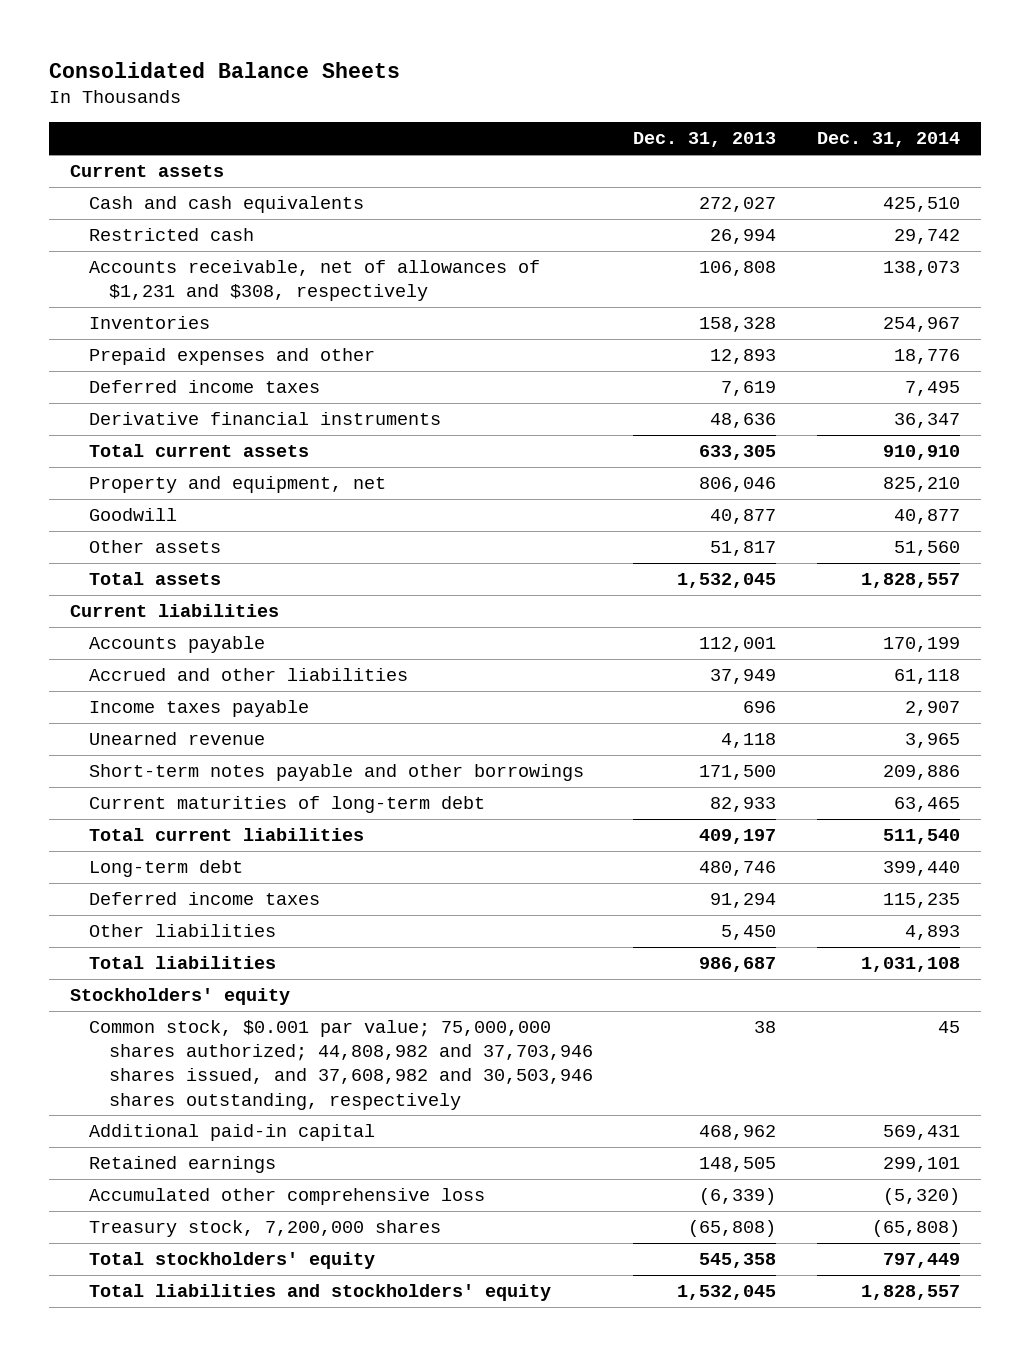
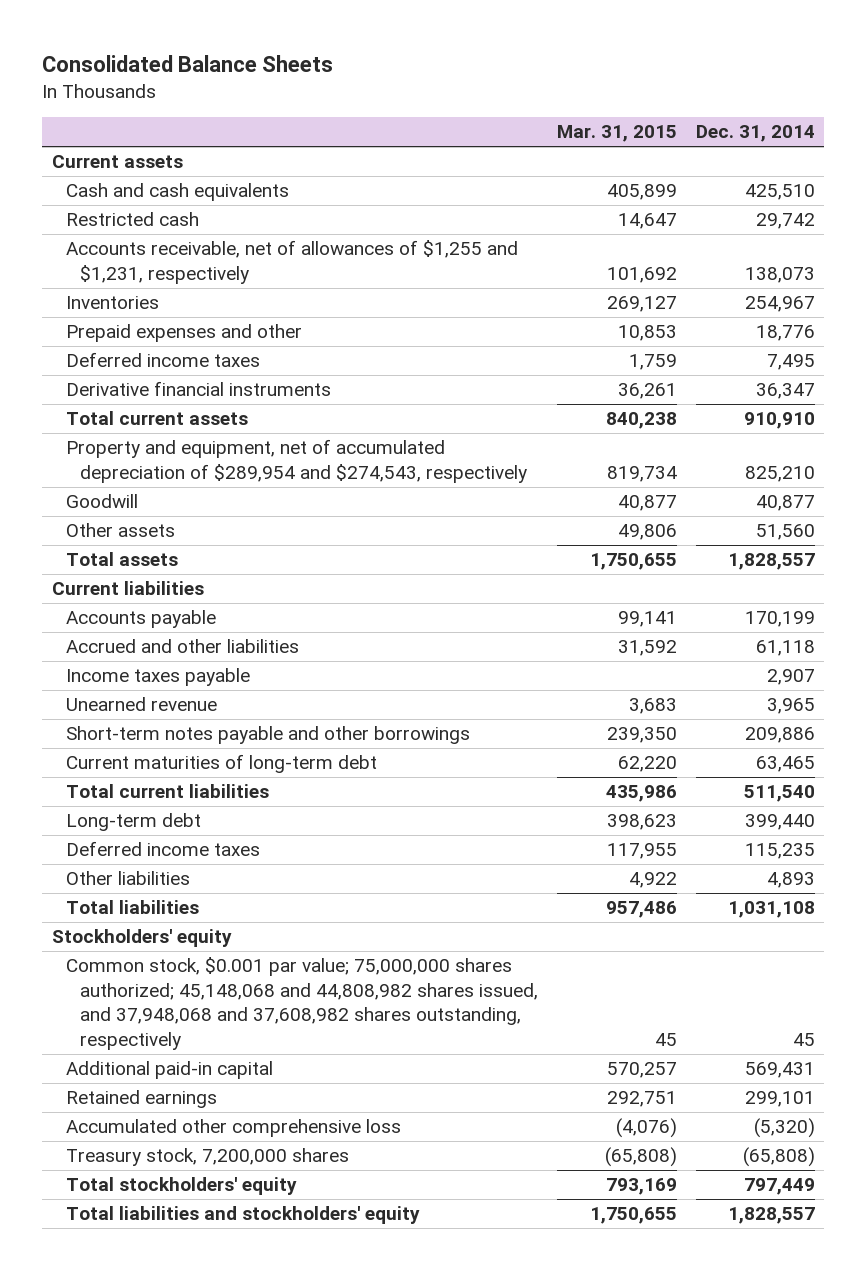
[633,132,777,148] Dec. 31, 2013 -> none
none -> [556,125,677,143] Mar. 31, 2015
[89,260,541,302] Accounts receivable, net of allowances of $1,231 and $308, respectively -> [65,240,518,284] Accounts receivable, net of allowances of $1,255 and $1,231, respectively
[89,476,387,494] Property and equipment, net -> [65,439,527,483] Property and equipment, net of accumulated depreciation of $289,954 and $274,543, respectively
[89,1020,593,1110] Common stock, $0.001 par value; 75,000,000 shares authorized; 44,808,982 and 37,703,946 shares issued, and 37,608,982 and 30,503,946 shares outstanding, respectively -> [65,957,538,1050] Common stock, $0.001 par value; 75,000,000 shares authorized; 45,148,068 and 44,808,982 shares issued, and 37,948,068 and 37,608,982 shares outstanding, respectively

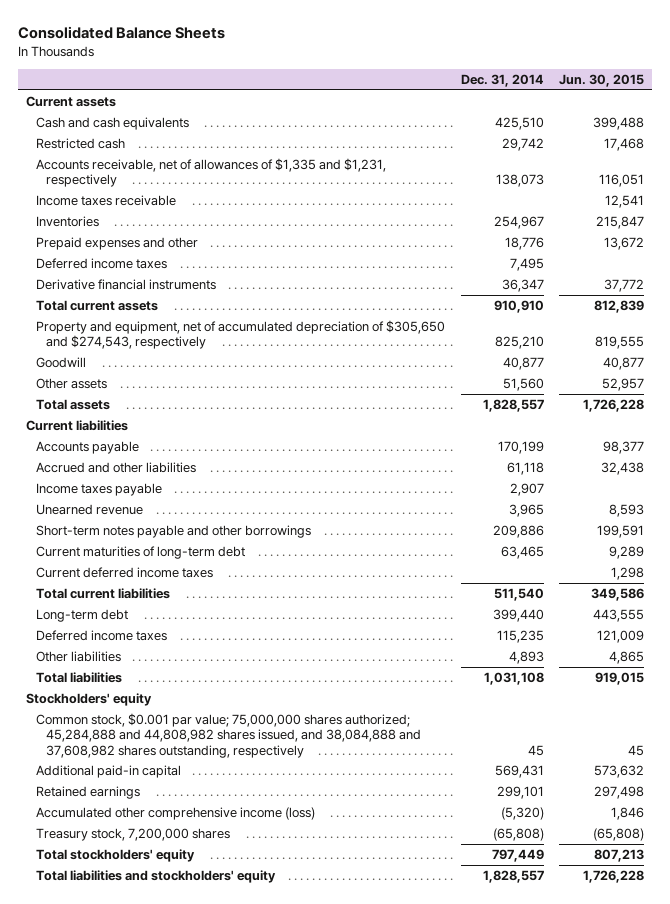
[556,125,677,143] Mar. 31, 2015 -> none
none -> [559,74,645,88] Jun. 30, 2015
[65,240,518,284] Accounts receivable, net of allowances of $1,255 and $1,231, respectively -> [35,158,386,188] Accounts receivable, net of allowances of $1,335 and $1,231, respectively
none -> [35,195,176,207] Income taxes receivable
[65,439,527,483] Property and equipment, net of accumulated depreciation of $289,954 and $274,543, respectively -> [35,320,445,350] Property and equipment, net of accumulated depreciation of $305,650 and $274,543, respectively
none -> [35,567,213,579] Current deferred income taxes
[65,957,538,1050] Common stock, $0.001 par value; 75,000,000 shares authorized; 45,148,068 and 44,808,982 shares issued, and 37,948,068 and 37,608,982 shares outstanding, respectively -> [35,713,421,758] Common stock, $0.001 par value; 75,000,000 shares authorized; 45,284,888 and 44,808,982 shares issued, and 38,084,888 and 37,608,982 shares outstanding, respectively
[65,1119,401,1138] Accumulated other comprehensive loss -> [35,807,315,821] Accumulated other comprehensive income (loss)

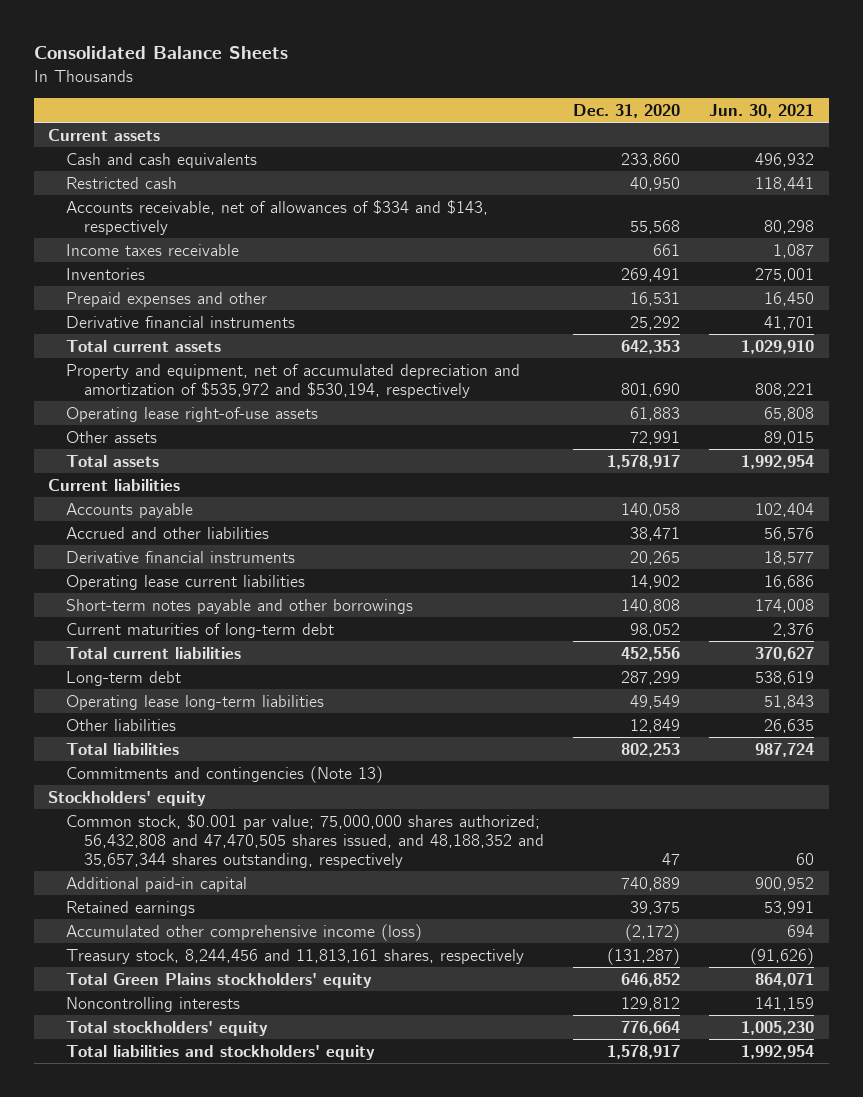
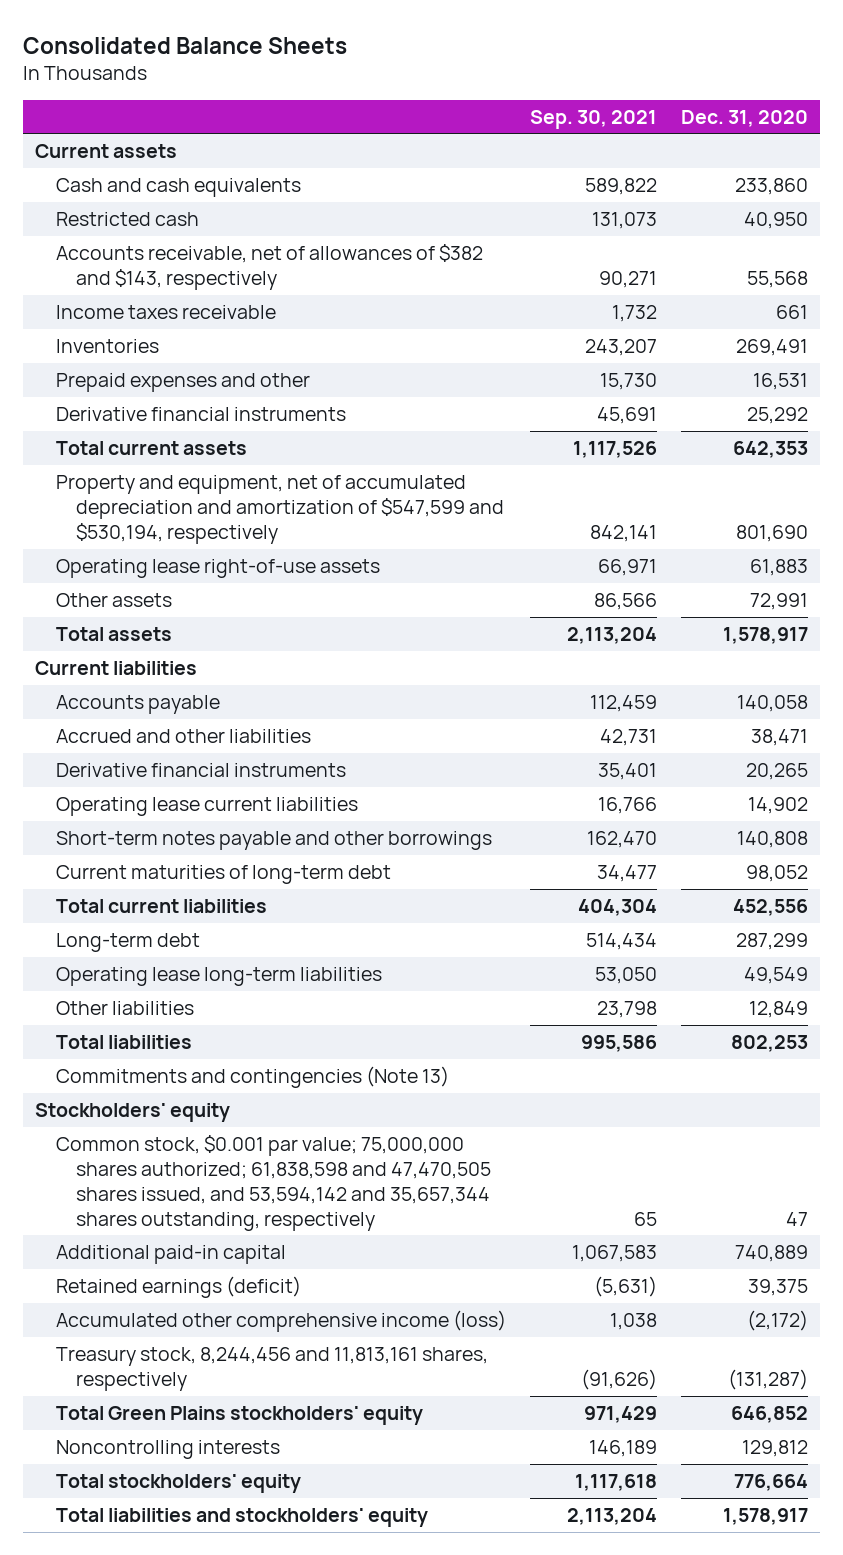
[709,104,815,119] Jun. 30, 2021 -> none
none -> [529,109,657,129] Sep. 30, 2021
[66,199,489,235] Accounts receivable, net of allowances of $334 and $143, respectively -> [55,244,483,290] Accounts receivable, net of allowances of $382 and $143, respectively
[66,363,521,398] Property and equipment, net of accumulated depreciation and amortization of $535,972 and $530,194, respectively -> [55,475,505,544] Property and equipment, net of accumulated depreciation and amortization of $547,599 and $530,194, respectively
[66,813,545,869] Common stock, $0.001 par value; 75,000,000 shares authorized; 56,432,808 and 47,470,505 shares issued, and 48,188,352 and 35,657,344 shares outstanding, respectively -> [55,1135,492,1231] Common stock, $0.001 par value; 75,000,000 shares authorized; 61,838,598 and 47,470,505 shares issued, and 53,594,142 and 35,657,344 shares outstanding, respectively
[66,900,196,916] Retained earnings -> [55,1276,301,1299] Retained earnings (deficit)

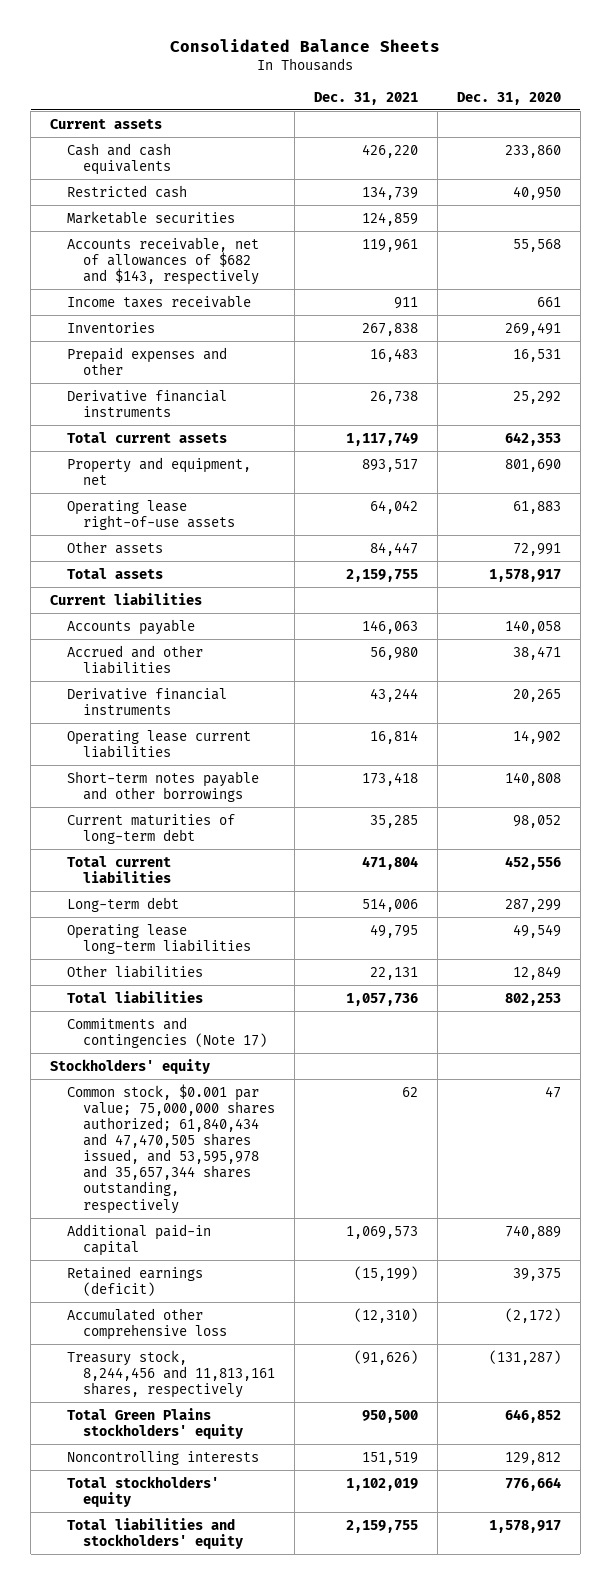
[529,109,657,129] Sep. 30, 2021 -> none
none -> [313,91,418,105] Dec. 31, 2021
none -> [66,210,235,224] Marketable securities
[55,244,483,290] Accounts receivable, net of allowances of $382 and $143, respectively -> [66,236,259,286] Accounts receivable, net of allowances of $682 and $143, respectively
[55,475,505,544] Property and equipment, net of accumulated depreciation and amortization of $547,599 and $530,194, respectively -> [66,456,251,485] Property and equipment, net
[55,1066,449,1089] Commitments and contingencies (Note 13) -> [66,1016,267,1048] Commitments and contingencies (Note 17)
[55,1135,492,1231] Common stock, $0.001 par value; 75,000,000 shares authorized; 61,838,598 and 47,470,505 shares issued, and 53,594,142 and 35,657,344 shares outstanding, respectively -> [66,1083,275,1214] Common stock, $0.001 par value; 75,000,000 shares authorized; 61,840,434 and 47,470,505 shares issued, and 53,595,978 and 35,657,344 shares outstanding, respectively
[55,1310,506,1333] Accumulated other comprehensive income (loss) -> [66,1307,227,1340] Accumulated other comprehensive loss

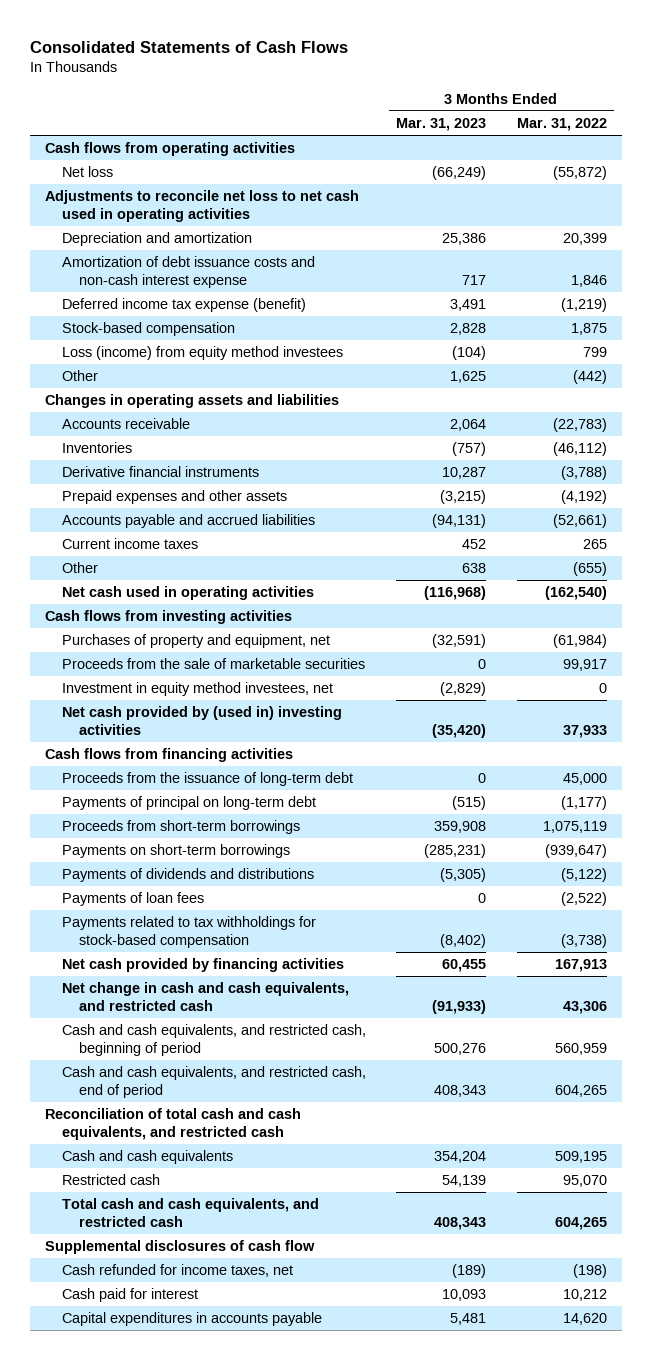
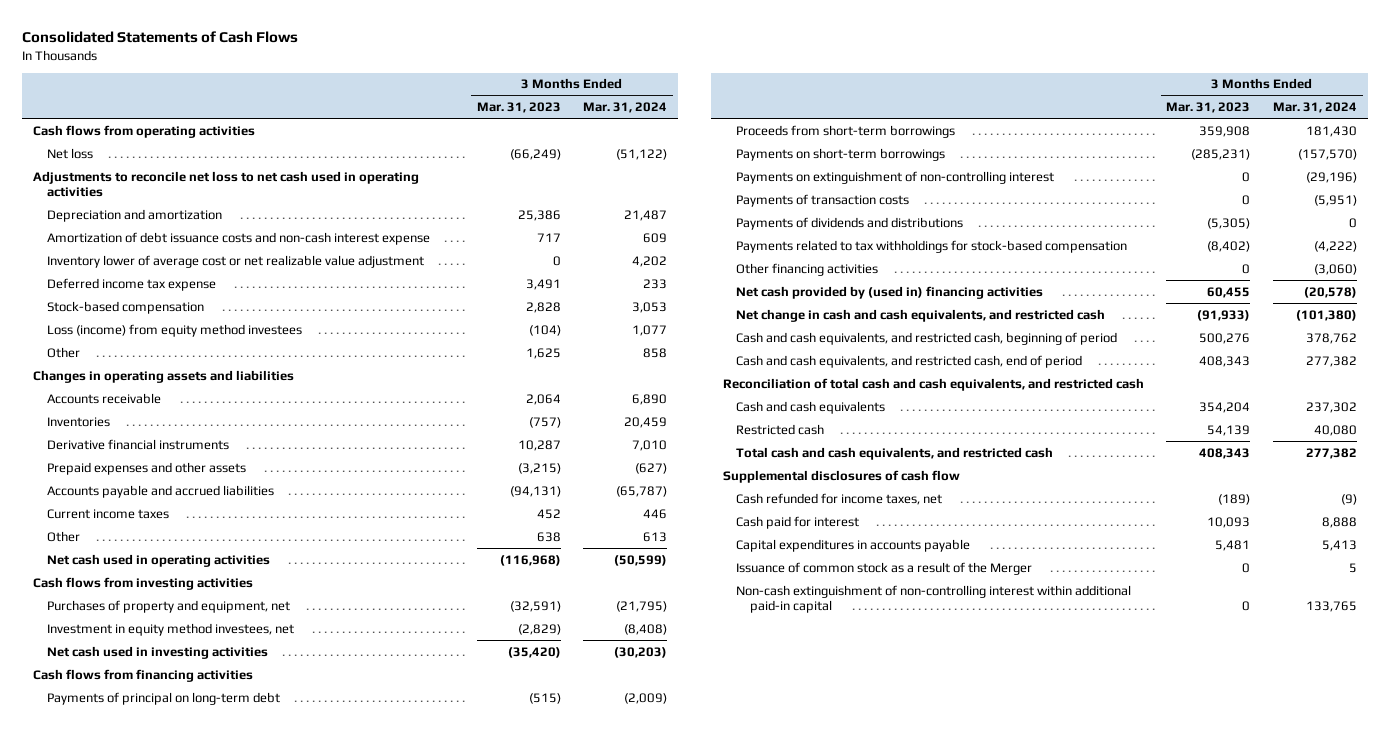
[516,118,607,132] Mar. 31, 2022 -> none
none -> [583,102,668,114] Mar. 31, 2024
none -> [46,254,424,268] Inventory lower of average cost or net realizable value adjustment
[62,298,307,313] Deferred income tax expense (benefit) -> [46,277,216,291] Deferred income tax expense
[62,658,366,670] Proceeds from the sale of marketable securities -> none
[62,706,343,735] Net cash provided by (used in) investing activities -> [46,645,268,659] Net cash used in investing activities
[62,772,354,787] Proceeds from the issuance of long-term debt -> none
none -> [736,170,1055,184] Payments on extinguishment of non-controlling interest
none -> [736,193,910,207] Payments of transaction costs
[62,892,205,907] Payments of loan fees -> none
none -> [736,262,879,276] Other financing activities
[62,958,345,973] Net cash provided by financing activities -> [736,285,1044,299] Net cash provided by (used in) financing activities
none -> [736,561,1033,575] Issuance of common stock as a result of the Merger
none -> [736,584,1132,613] Non-cash extinguishment of non-controlling interest within additional paid-in capital

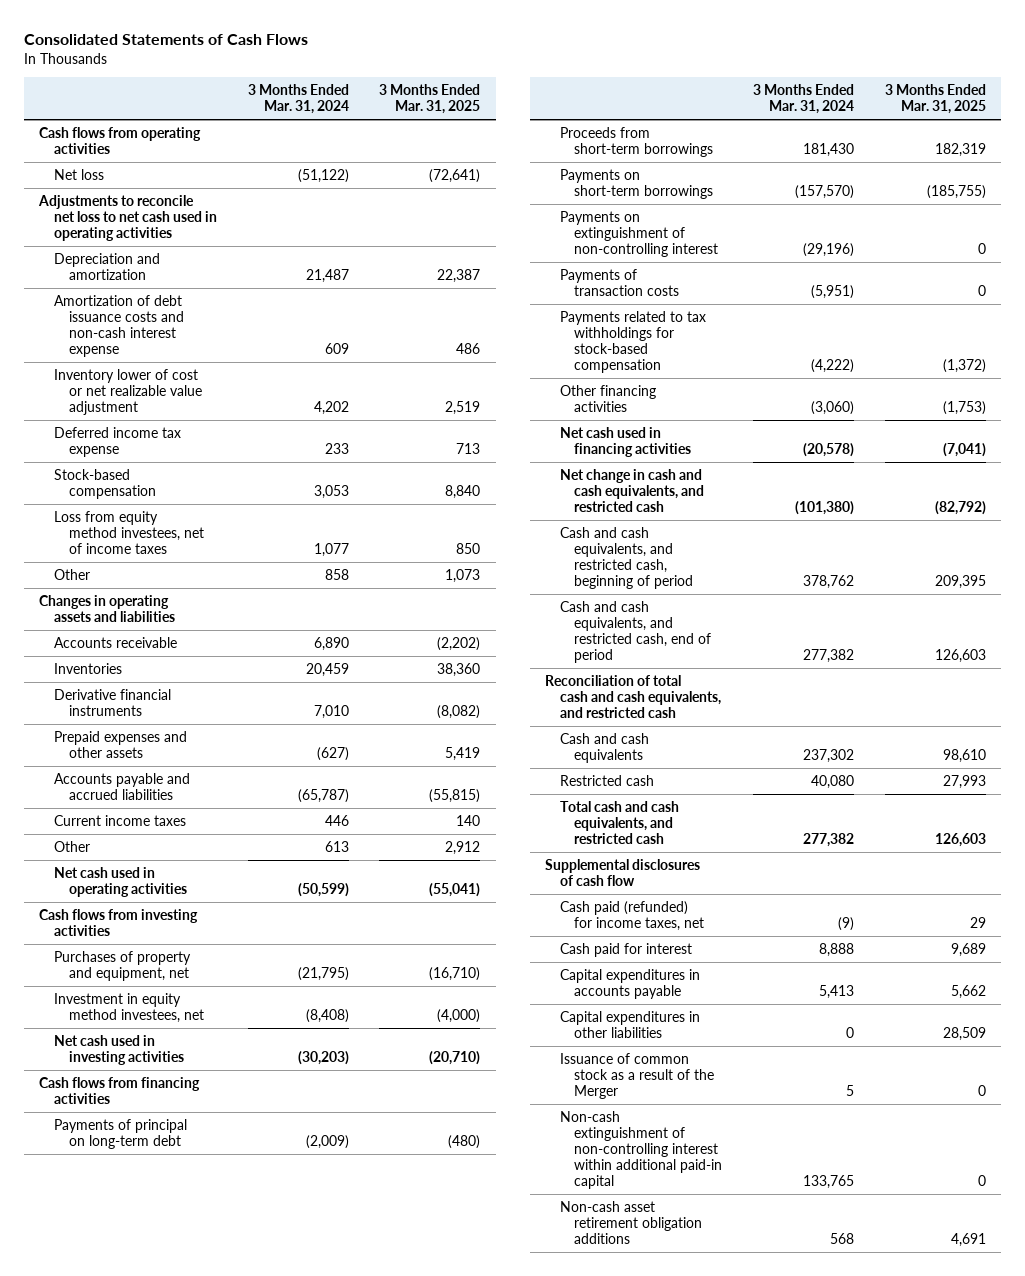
[476,102,561,114] Mar. 31, 2023 -> none
none -> [379,84,481,115] 3 Months Ended Mar. 31, 2025
[46,254,424,268] Inventory lower of average cost or net realizable value adjustment -> [54,368,202,415] Inventory lower of cost or net realizable value adjustment
[46,323,302,337] Loss (income) from equity method investees -> [54,510,204,554] Loss from equity method investees, net of income taxes
[736,216,964,230] Payments of dividends and distributions -> none
[736,285,1044,299] Net cash provided by (used in) financing activities -> [559,426,692,457] Net cash used in financing activities
[736,492,943,505] Cash refunded for income taxes, net -> [559,900,705,931] Cash paid (refunded) for income taxes, net
none -> [559,1010,700,1038] Capital expenditures in other liabilities
none -> [559,1200,703,1244] Non-cash asset retirement obligation additions

